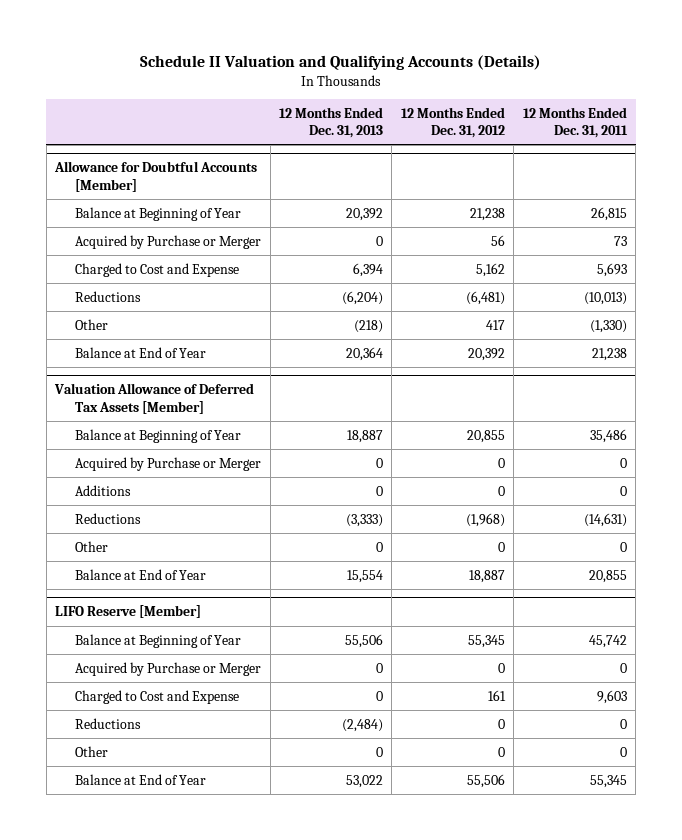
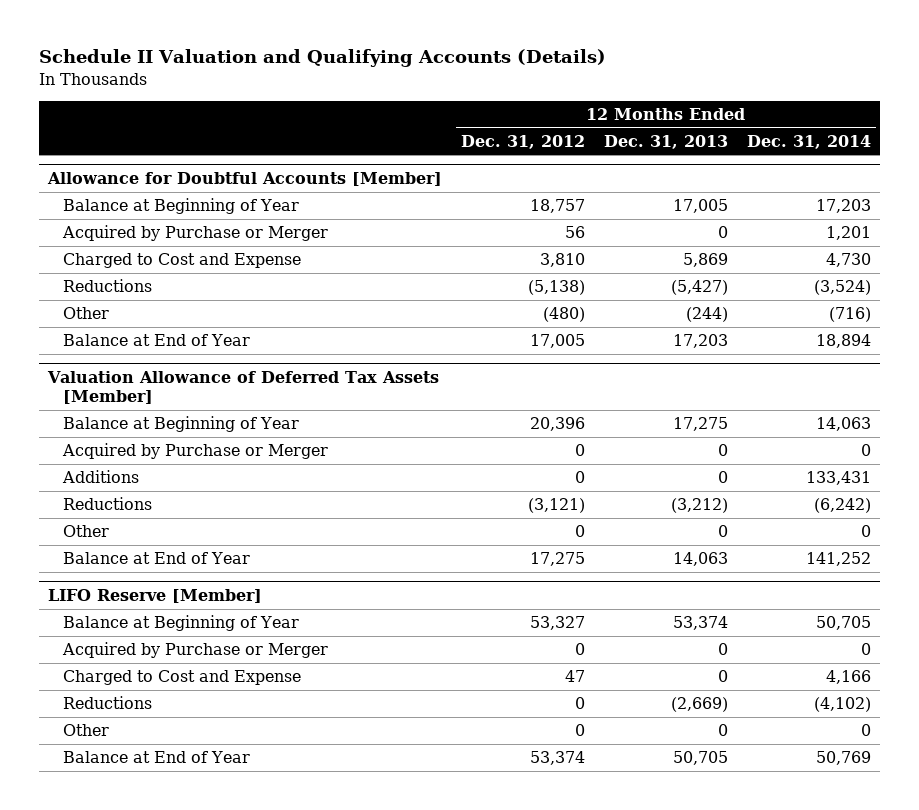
[522,106,628,139] 12 Months Ended Dec. 31, 2011 -> none
none -> [746,134,871,149] Dec. 31, 2014
[345,207,383,221] 20,392 -> [672,199,728,214] 17,005
[469,207,505,221] 21,238 -> [530,199,586,214] 18,757
[352,262,383,277] 6,394 -> [682,253,728,268] 5,869
[475,262,505,277] 5,162 -> [540,253,586,268] 3,810
[341,290,383,305] (6,204) -> [670,280,728,296] (5,427)
[465,290,505,305] (6,481) -> [528,280,586,296] (5,138)
[353,319,383,333] (218) -> [685,307,728,323] (244)
[485,319,505,330] 417 -> [543,307,586,323] (480)
[345,346,383,361] 20,364 -> [672,334,728,349] 17,203
[467,347,505,361] 20,392 -> [530,334,586,349] 17,005
[346,429,383,443] 18,887 -> [672,417,728,432] 17,275
[466,429,505,443] 20,855 -> [530,417,586,432] 20,396
[345,513,383,527] (3,333) -> [670,498,728,514] (3,212)
[465,512,505,527] (1,968) -> [528,498,586,514] (3,121)
[346,569,383,583] 15,554 -> [672,552,728,567] 14,063
[468,569,505,583] 18,887 -> [530,552,586,567] 17,275
[344,633,383,648] 55,506 -> [672,616,728,631] 53,374
[467,634,505,648] 55,345 -> [530,616,586,631] 53,327
[487,689,506,701] 161 -> [565,670,586,683] 47
[341,718,383,732] (2,484) -> [670,697,728,713] (2,669)
[345,774,383,788] 53,022 -> [672,751,728,766] 50,705
[466,773,505,788] 55,506 -> [530,751,586,766] 53,374

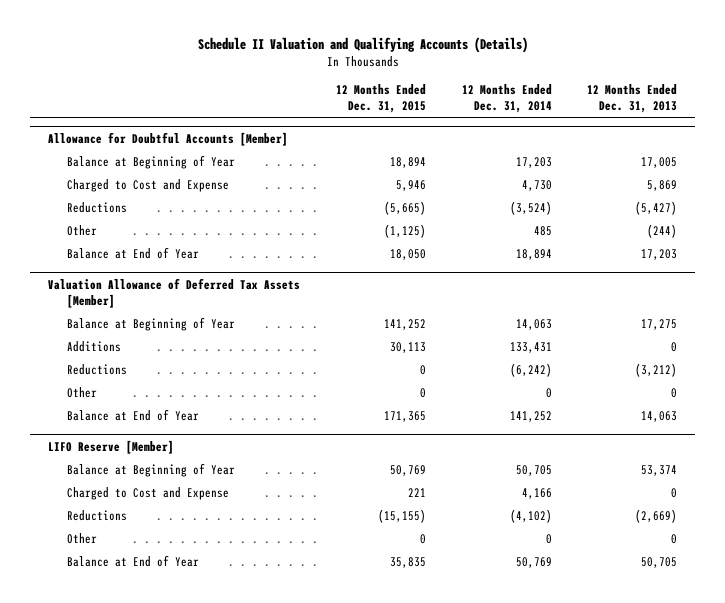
[461,134,586,149] Dec. 31, 2012 -> none
none -> [335,84,426,114] 12 Months Ended Dec. 31, 2015
[62,225,329,242] Acquired by Purchase or Merger -> none
[828,307,871,323] (716) -> [533,226,552,237] 485
[62,443,329,460] Acquired by Purchase or Merger -> none
[62,642,329,659] Acquired by Purchase or Merger -> none

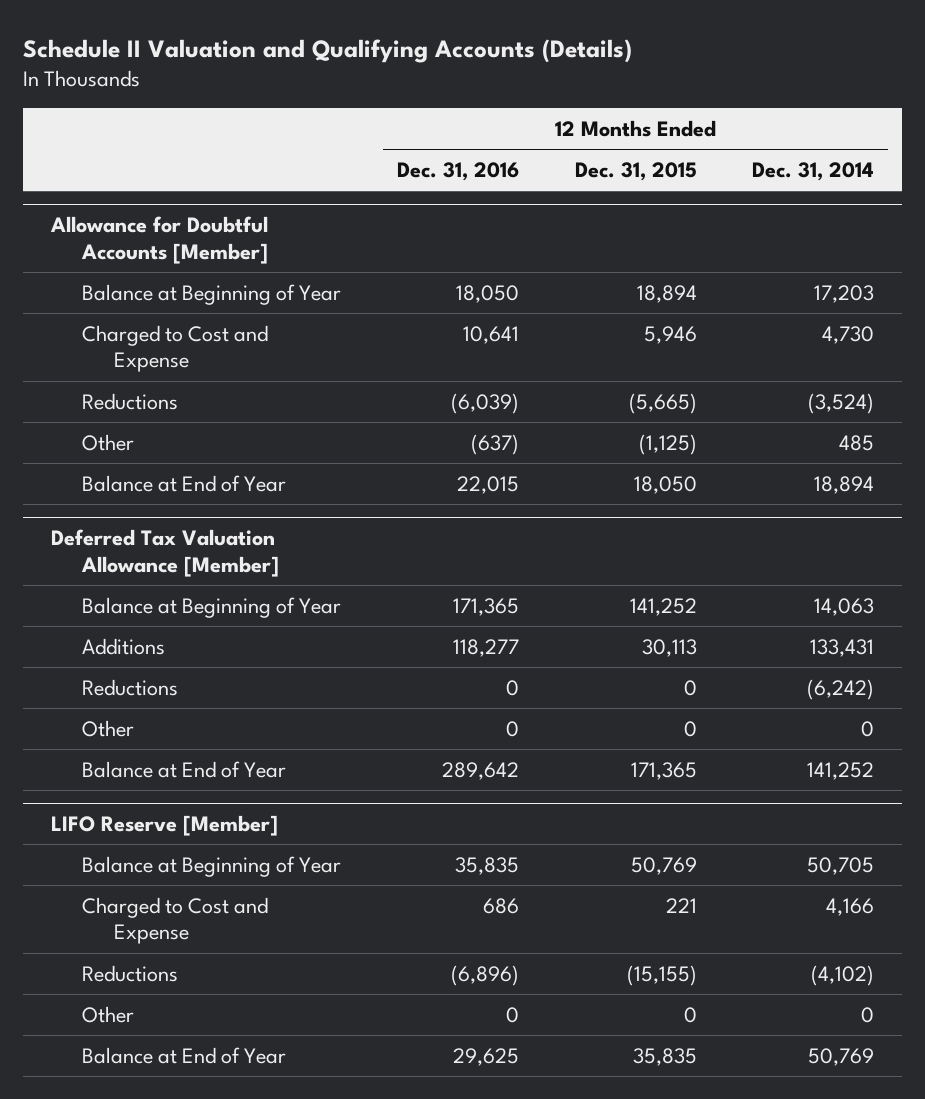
[587,84,678,114] 12 Months Ended Dec. 31, 2013 -> none
none -> [397,161,520,181] Dec. 31, 2016
[48,277,301,308] Valuation Allowance of Deferred Tax Assets [Member] -> [50,529,280,577] Deferred Tax Valuation Allowance [Member]

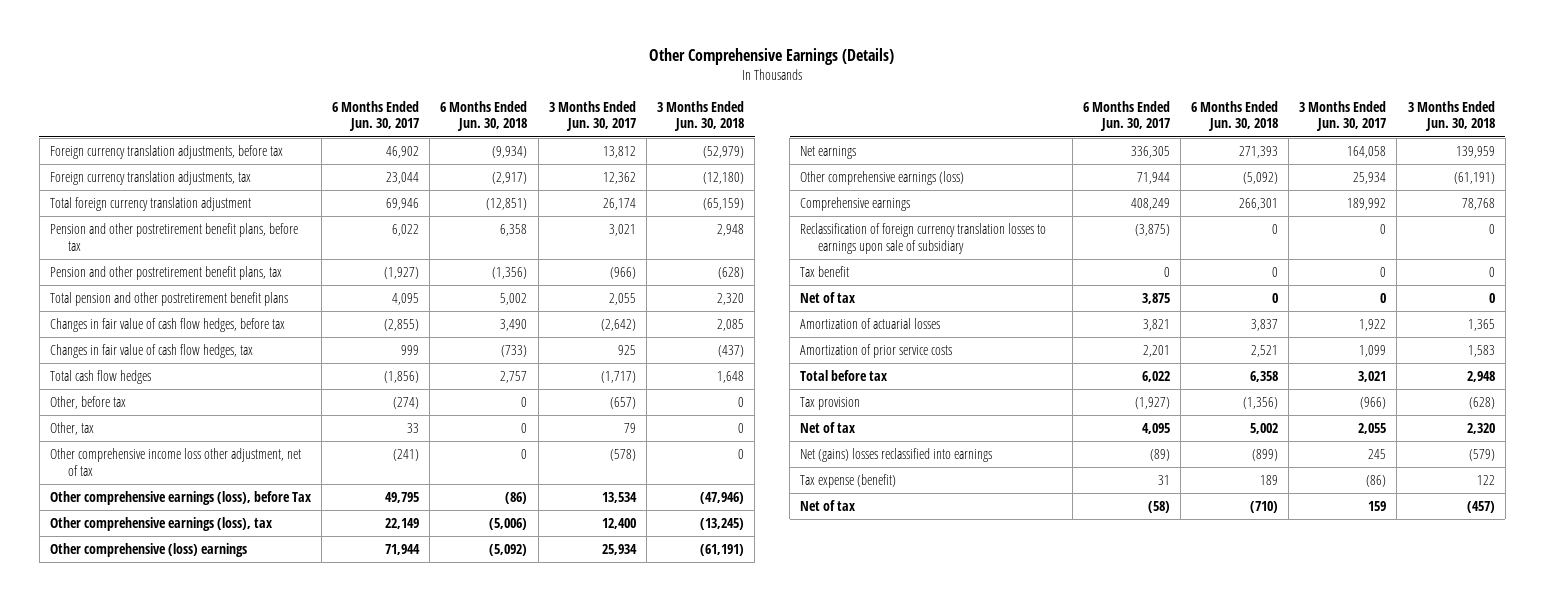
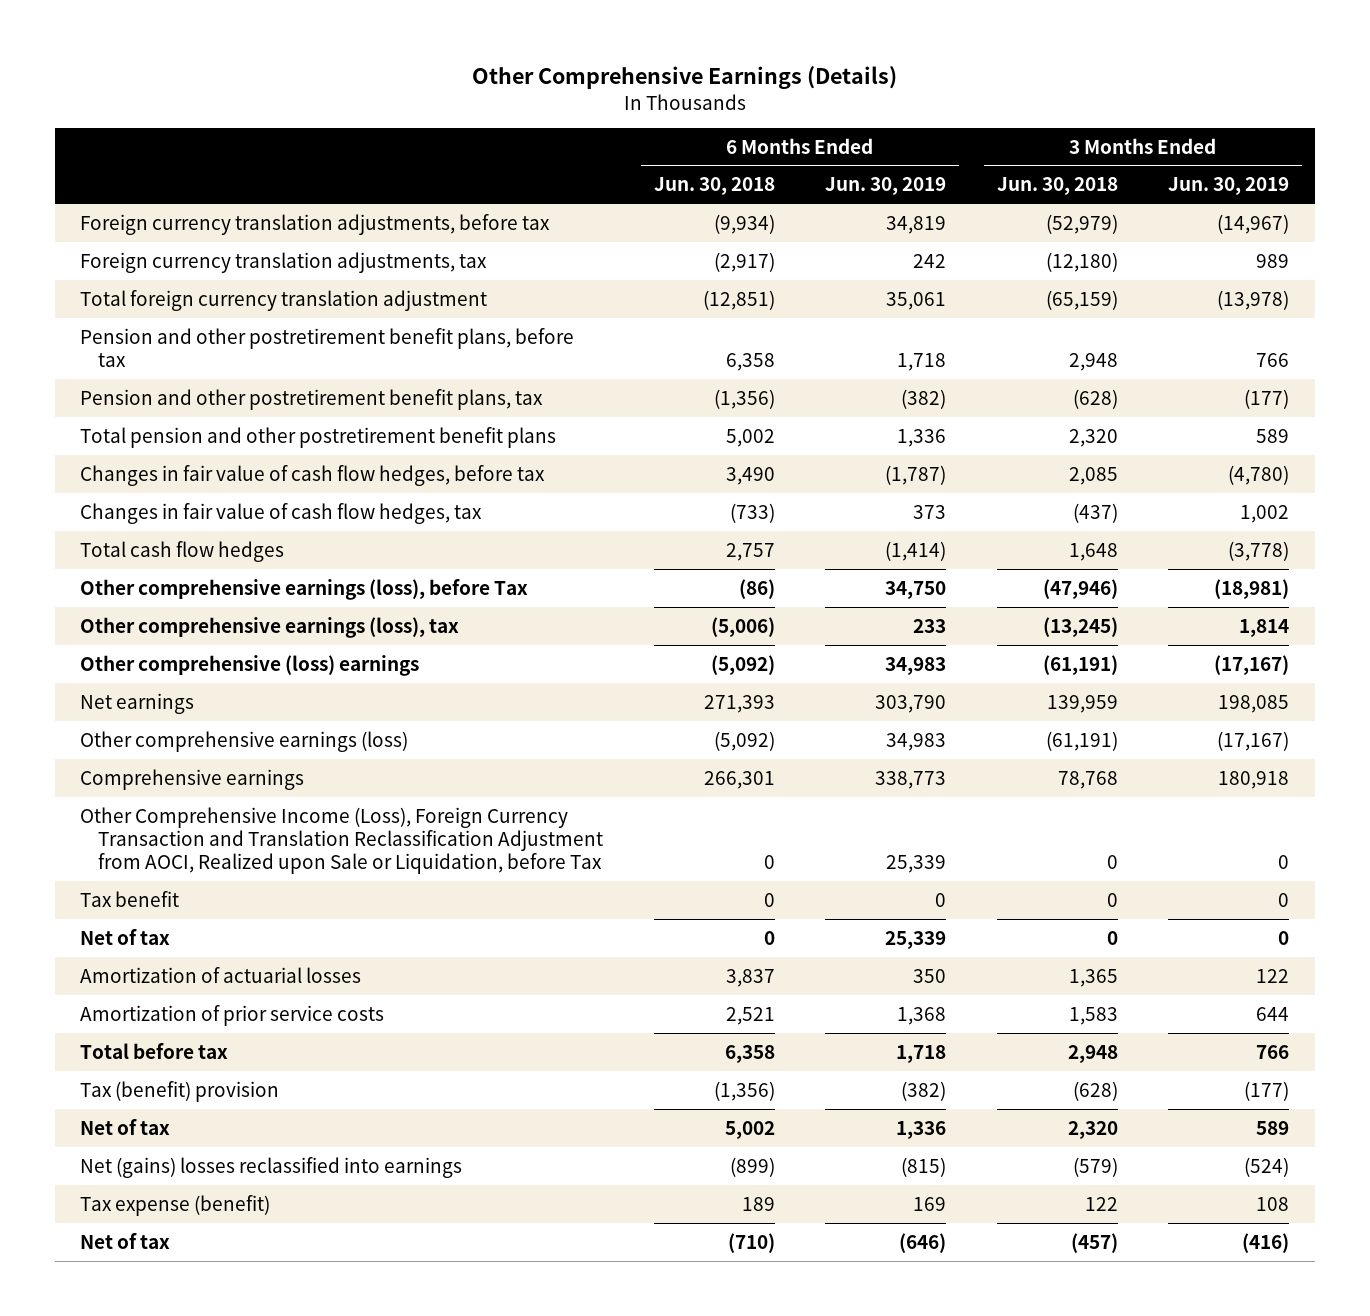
[332,101,420,132] 6 Months Ended Jun. 30, 2017 -> none
[548,101,636,132] 3 Months Ended Jun. 30, 2017 -> none
none -> [825,177,947,196] Jun. 30, 2019
none -> [1168,177,1290,196] Jun. 30, 2019
[49,396,126,410] Other, before tax -> none
[49,422,94,436] Other, tax -> none
[49,448,301,476] Other comprehensive income loss other adjustment, net of tax -> none
[800,223,1047,254] Reclassification of foreign currency translation losses to earnings upon sale of subsidiary -> [80,806,604,874] Other Comprehensive Income (Loss), Foreign Currency Transaction and Translation Reclassification Adjustment from AOCI, Realized upon Sale or Liquidation, before Tax
[800,397,861,411] Tax provision -> [80,1080,280,1102] Tax (benefit) provision

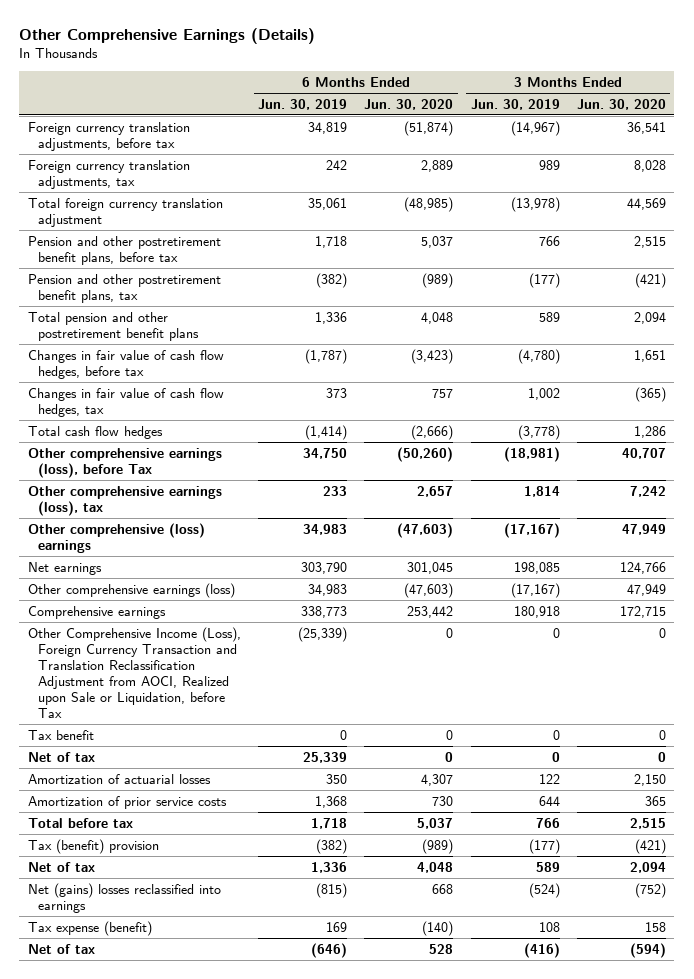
[653,177,775,196] Jun. 30, 2018 -> none
[996,177,1118,196] Jun. 30, 2018 -> none
none -> [364,98,454,110] Jun. 30, 2020
none -> [576,98,666,110] Jun. 30, 2020
[886,854,947,873] 25,339 -> [298,626,348,642] (25,339)

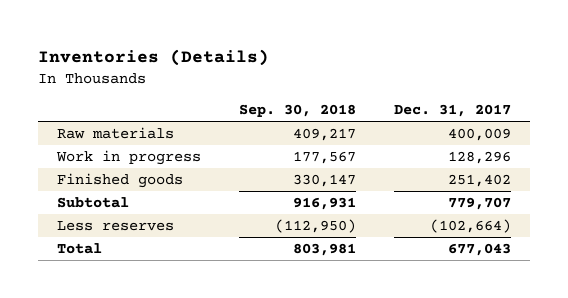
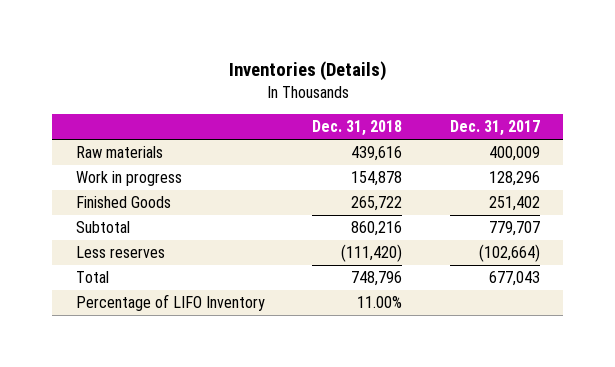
[238,104,356,118] Sep. 30, 2018 -> none
none -> [312,120,403,137] Dec. 31, 2018
[56,172,183,188] Finished goods -> [75,196,171,209] Finished Goods
none -> [75,294,265,312] Percentage of LIFO Inventory

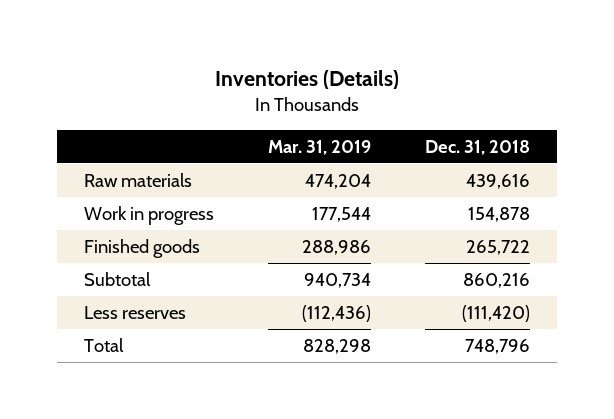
[449,120,540,137] Dec. 31, 2017 -> none
none -> [267,139,371,155] Mar. 31, 2019
[75,196,171,209] Finished Goods -> [84,238,201,258] Finished goods
[75,294,265,312] Percentage of LIFO Inventory -> none

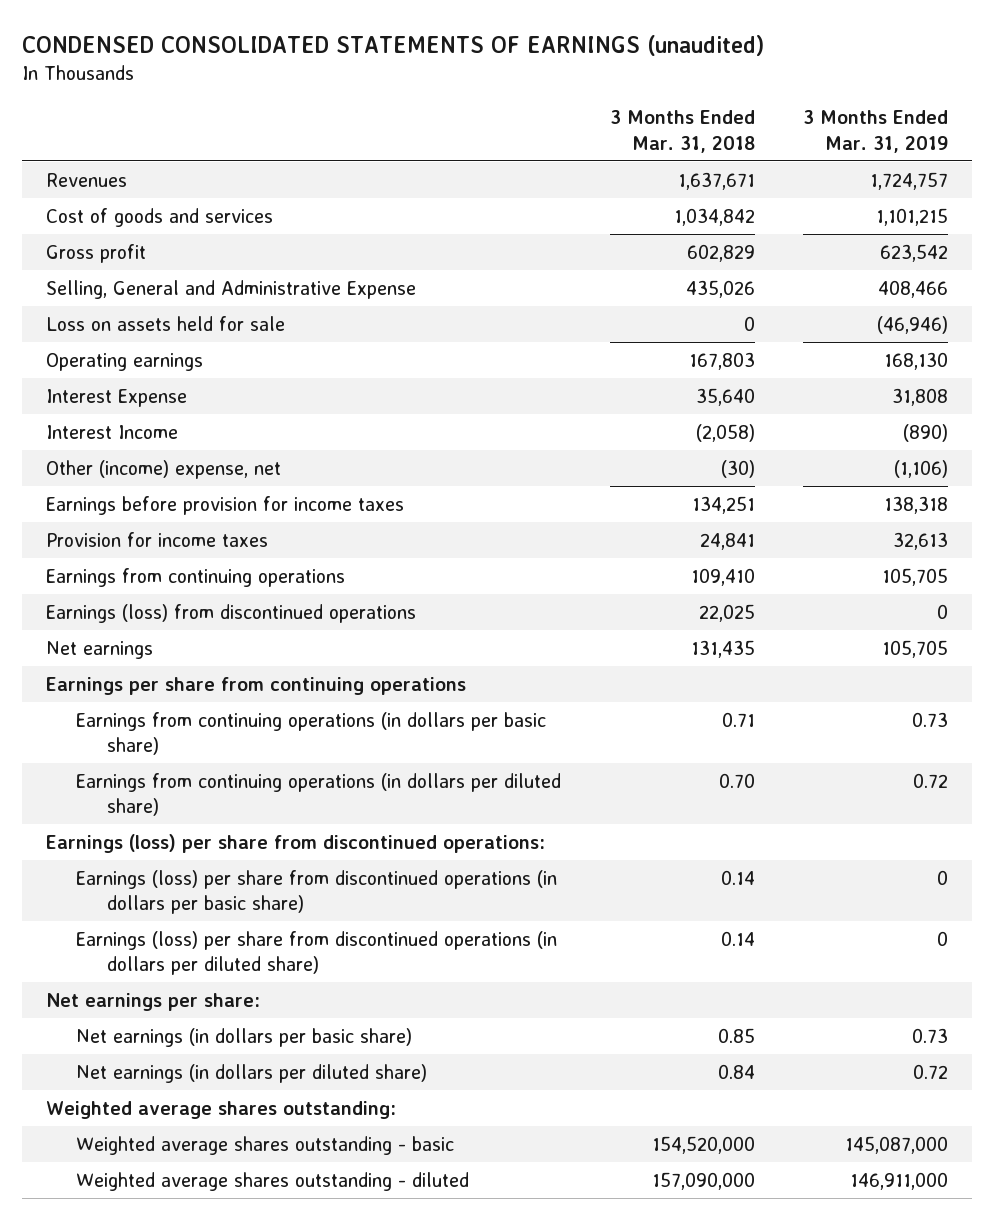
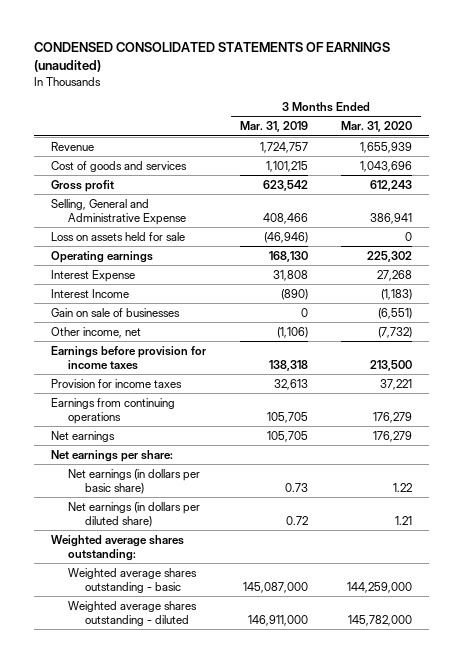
[609,110,755,153] 3 Months Ended Mar. 31, 2018 -> none
none -> [341,121,413,133] Mar. 31, 2020
[45,172,127,187] Revenues -> [51,141,95,151] Revenue
none -> [51,307,181,317] Gain on sale of businesses
[45,459,281,479] Other (income) expense, net -> [51,326,142,338] Other income, net
[45,603,416,623] Earnings (loss) from discontinued operations -> none
[45,676,466,695] Earnings per share from continuing operations -> none
[76,711,547,755] Earnings from continuing operations (in dollars per basic share) -> none
[76,772,562,816] Earnings from continuing operations (in dollars per diluted share) -> none
[45,833,545,853] Earnings (loss) per share from discontinued operations: -> none
[76,869,558,914] Earnings (loss) per share from discontinued operations (in dollars per basic share) -> none
[76,930,558,975] Earnings (loss) per share from discontinued operations (in dollars per diluted share) -> none

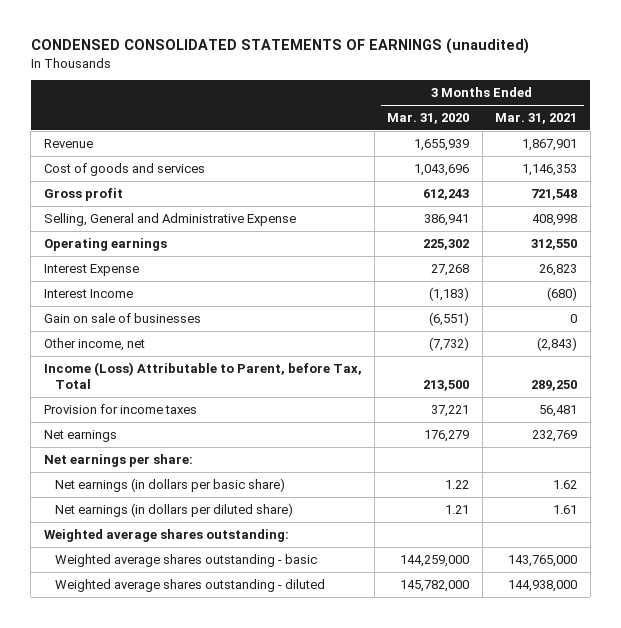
[239,121,308,133] Mar. 31, 2019 -> none
none -> [495,112,578,124] Mar. 31, 2021
[51,231,186,241] Loss on assets held for sale -> none
[51,345,207,370] Earnings before provision for income taxes -> [43,361,362,390] Income (Loss) Attributable to Parent, before Tax, Total
[51,397,176,424] Earnings from continuing operations -> none

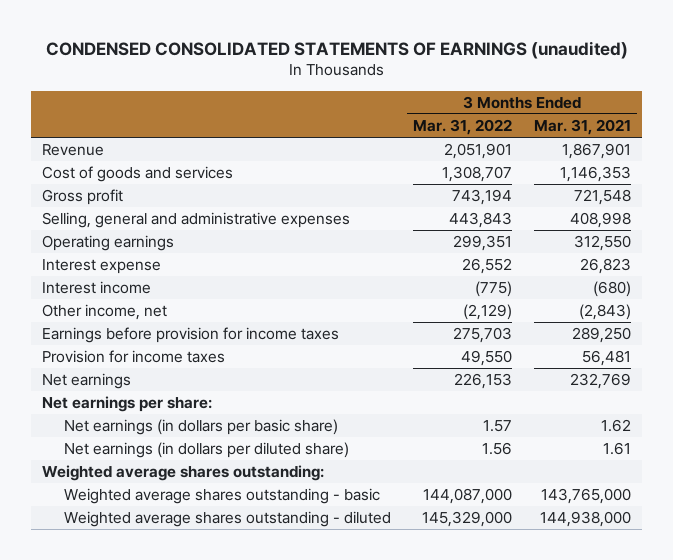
[387,112,470,124] Mar. 31, 2020 -> none
none -> [412,118,512,135] Mar. 31, 2022
[43,212,296,226] Selling, General and Administrative Expense -> [42,212,351,229] Selling, general and administrative expenses
[43,312,201,323] Gain on sale of businesses -> none
[43,263,139,276] Interest Expense -> [42,259,162,275] Interest expense
[43,288,133,298] Interest Income -> [42,281,152,295] Interest income
[43,361,362,390] Income (Loss) Attributable to Parent, before Tax, Total -> [42,327,340,344] Earnings before provision for income taxes

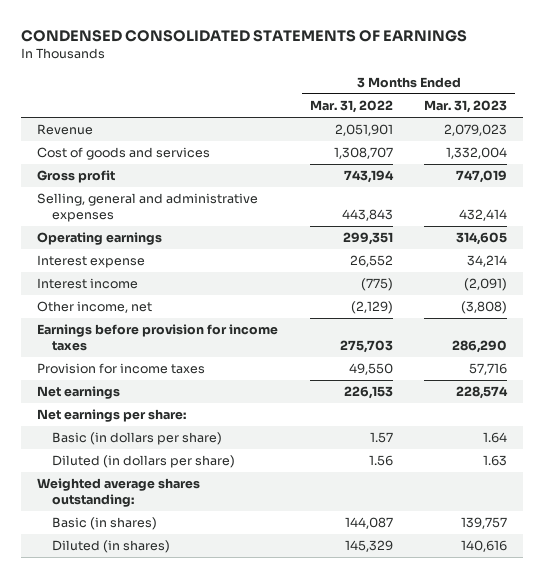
[45,40,628,59] CONDENSED CONSOLIDATED STATEMENTS OF EARNINGS (unaudited) -> [21,29,468,42] CONDENSED CONSOLIDATED STATEMENTS OF EARNINGS
[534,118,632,135] Mar. 31, 2021 -> none
none -> [424,100,508,114] Mar. 31, 2023
[63,419,338,436] Net earnings (in dollars per basic share) -> [52,432,223,446] Basic (in dollars per share)
[63,442,349,459] Net earnings (in dollars per diluted share) -> [52,455,236,469] Diluted (in dollars per share)
[63,488,380,505] Weighted average shares outstanding - basic -> [52,517,158,531] Basic (in shares)
[422,488,512,505] 144,087,000 -> [344,517,393,530] 144,087
[63,511,391,528] Weighted average shares outstanding - diluted -> [52,540,171,554] Diluted (in shares)
[421,511,512,528] 145,329,000 -> [344,540,393,553] 145,329

